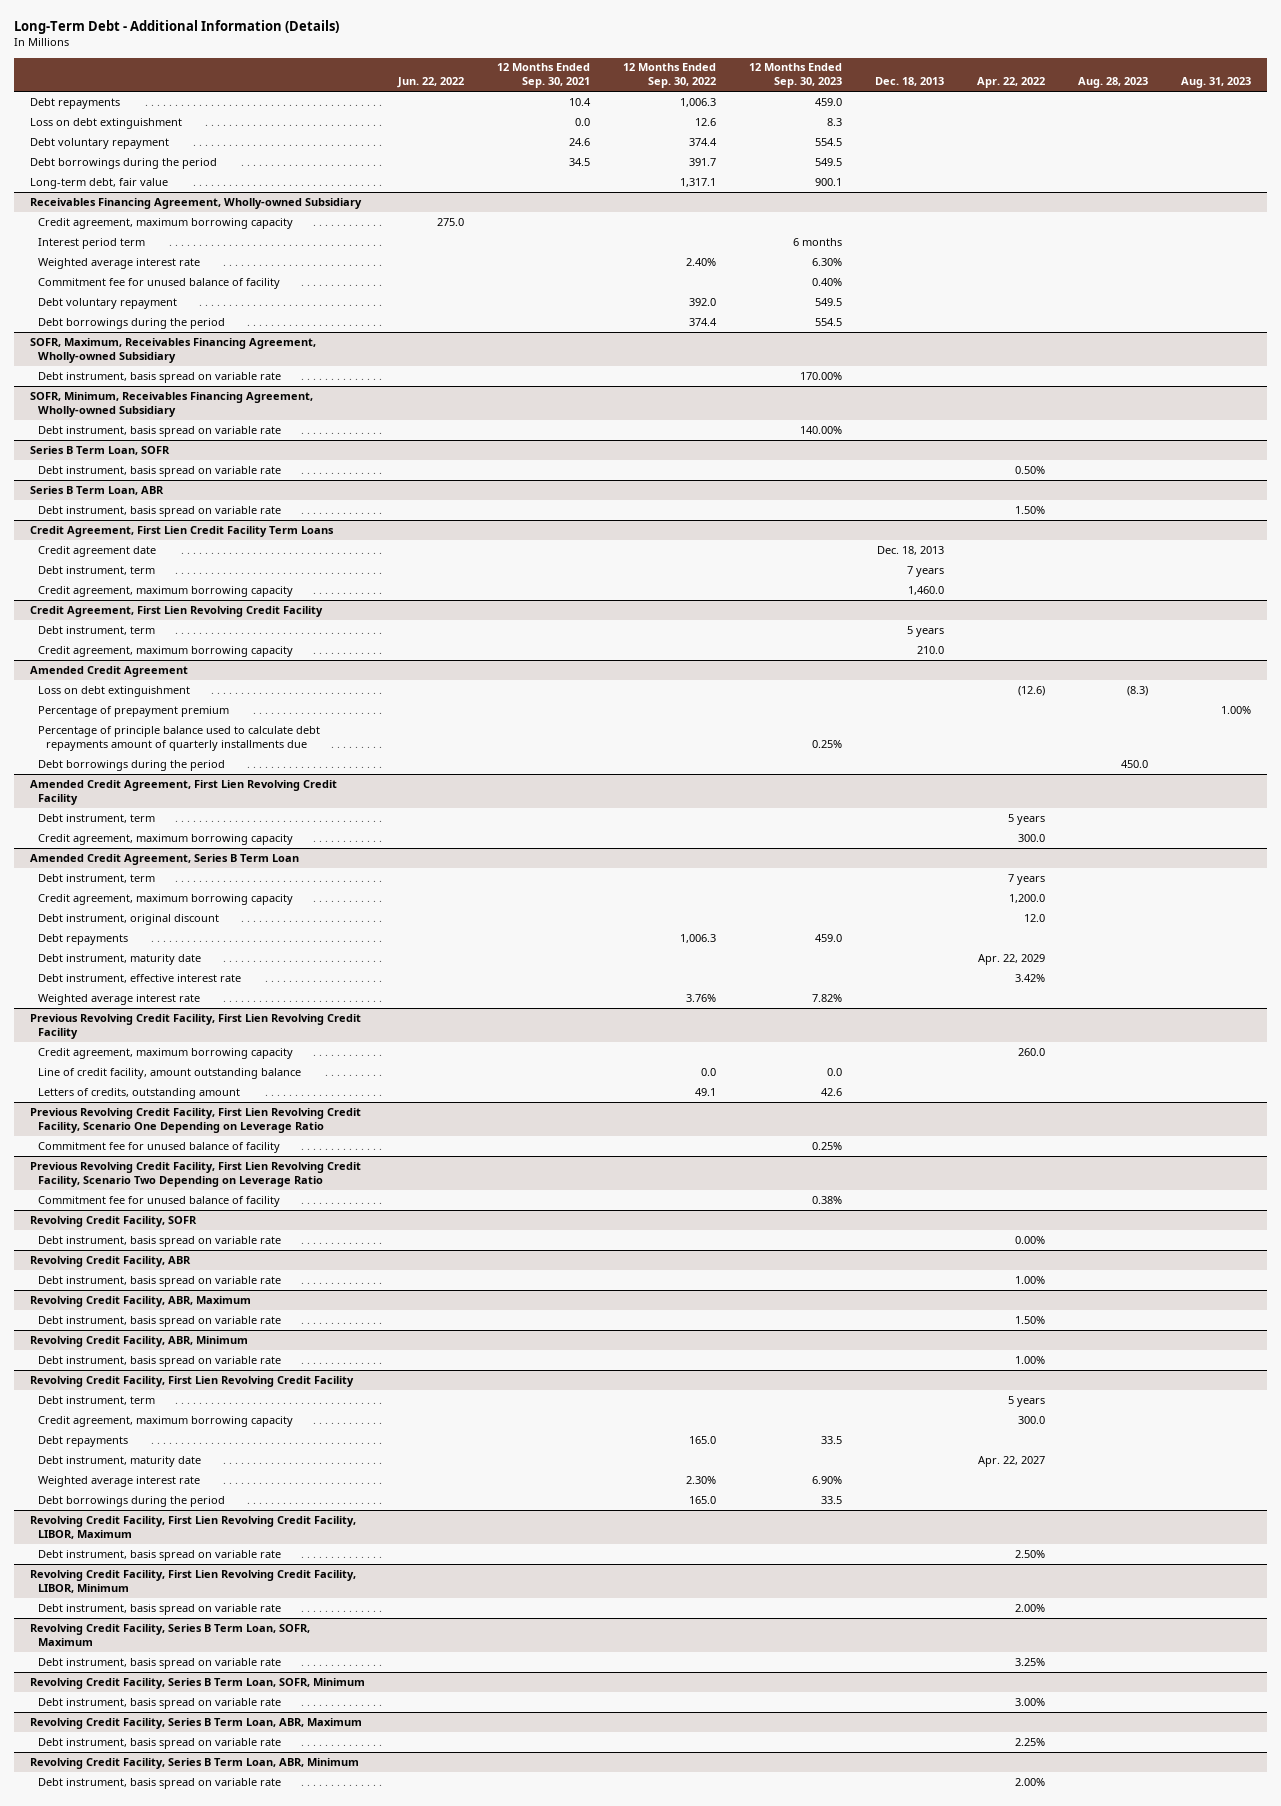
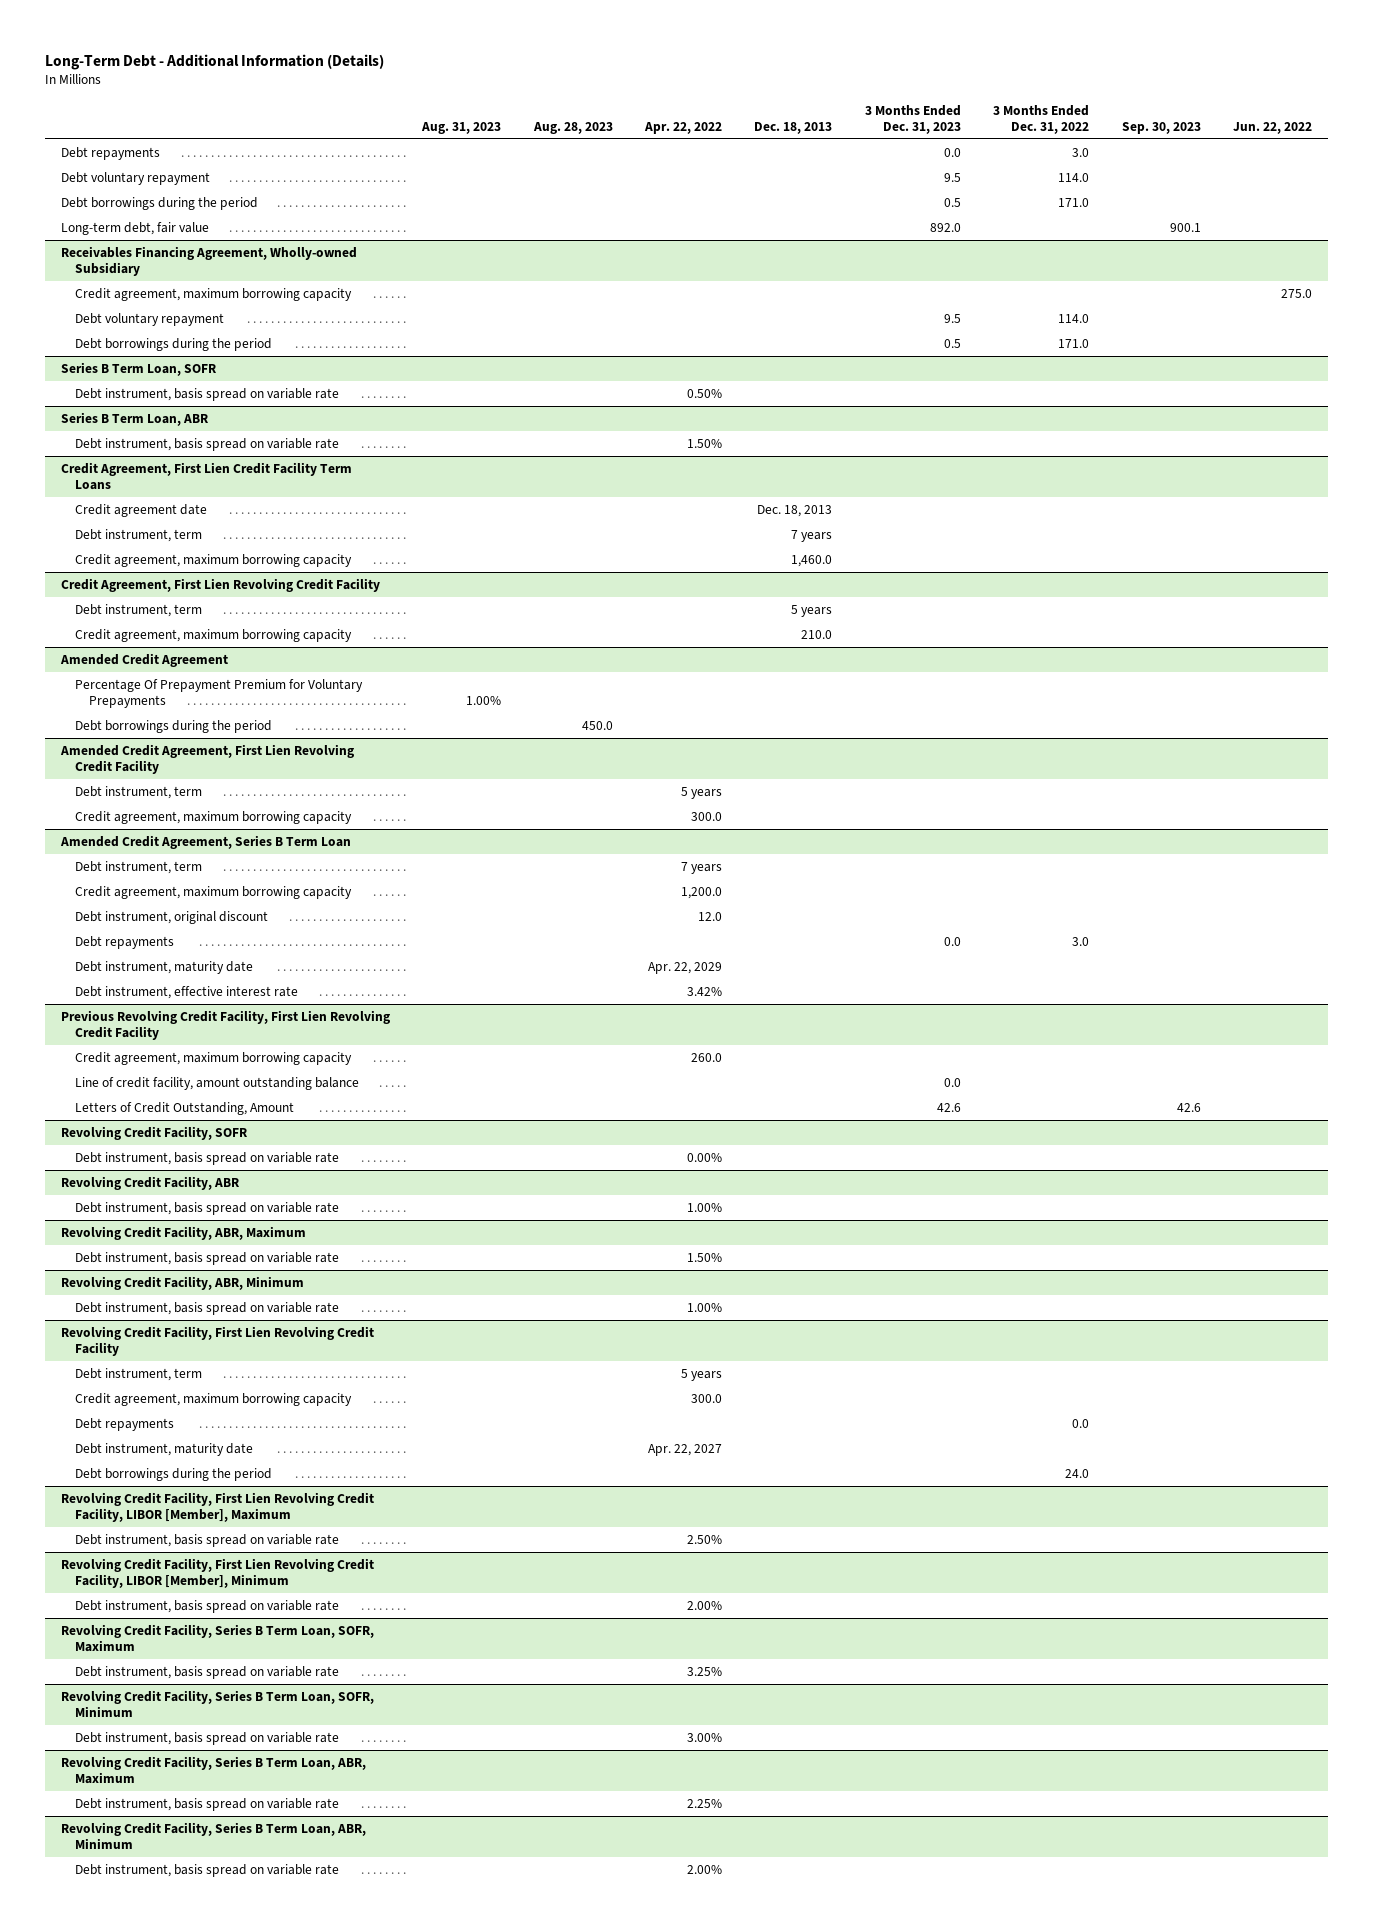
[496,63,590,89] 12 Months Ended Sep. 30, 2021 -> none
[622,63,716,89] 12 Months Ended Sep. 30, 2022 -> none
[748,63,842,89] 12 Months Ended Sep. 30, 2023 -> none
none -> [864,104,961,134] 3 Months Ended Dec. 31, 2023
none -> [993,104,1090,134] 3 Months Ended Dec. 31, 2022
none -> [1121,121,1201,134] Sep. 30, 2023
[30,117,183,129] Loss on debt extinguishment -> none
[38,237,146,249] Interest period term -> none
[38,257,201,269] Weighted average interest rate -> none
[38,277,281,289] Commitment fee for unused balance of facility -> none
[30,337,317,363] SOFR, Maximum, Receivables Financing Agreement, Wholly-owned Subsidiary -> none
[38,371,282,383] Debt instrument, basis spread on variable rate -> none
[30,391,314,417] SOFR, Minimum, Receivables Financing Agreement, Wholly-owned Subsidiary -> none
[38,425,282,437] Debt instrument, basis spread on variable rate -> none
[38,685,191,697] Loss on debt extinguishment -> none
[38,725,321,751] Percentage of principle balance used to calculate debt repayments amount of quarterly installments due -> none
[38,705,230,717] Percentage of prepayment premium -> [74,678,363,709] Percentage Of Prepayment Premium for Voluntary Prepayments
[38,993,201,1005] Weighted average interest rate -> none
[30,1107,362,1133] Previous Revolving Credit Facility, First Lien Revolving Credit Facility, Scenario One Depending on Leverage Ratio -> none
[38,1141,281,1153] Commitment fee for unused balance of facility -> none
[30,1161,362,1187] Previous Revolving Credit Facility, First Lien Revolving Credit Facility, Scenario Two Depending on Leverage Ratio -> none
[38,1195,281,1207] Commitment fee for unused balance of facility -> none
[38,1087,241,1099] Letters of credits, outstanding amount -> [74,1101,294,1115] Letters of Credit Outstanding, Amount
[38,1475,201,1487] Weighted average interest rate -> none
[30,1515,357,1539] Revolving Credit Facility, First Lien Revolving Credit Facility, LIBOR, Maximum -> [60,1491,374,1523] Revolving Credit Facility, First Lien Revolving Credit Facility, LIBOR [Member], Maximum
[30,1569,357,1593] Revolving Credit Facility, First Lien Revolving Credit Facility, LIBOR, Minimum -> [60,1557,374,1589] Revolving Credit Facility, First Lien Revolving Credit Facility, LIBOR [Member], Minimum

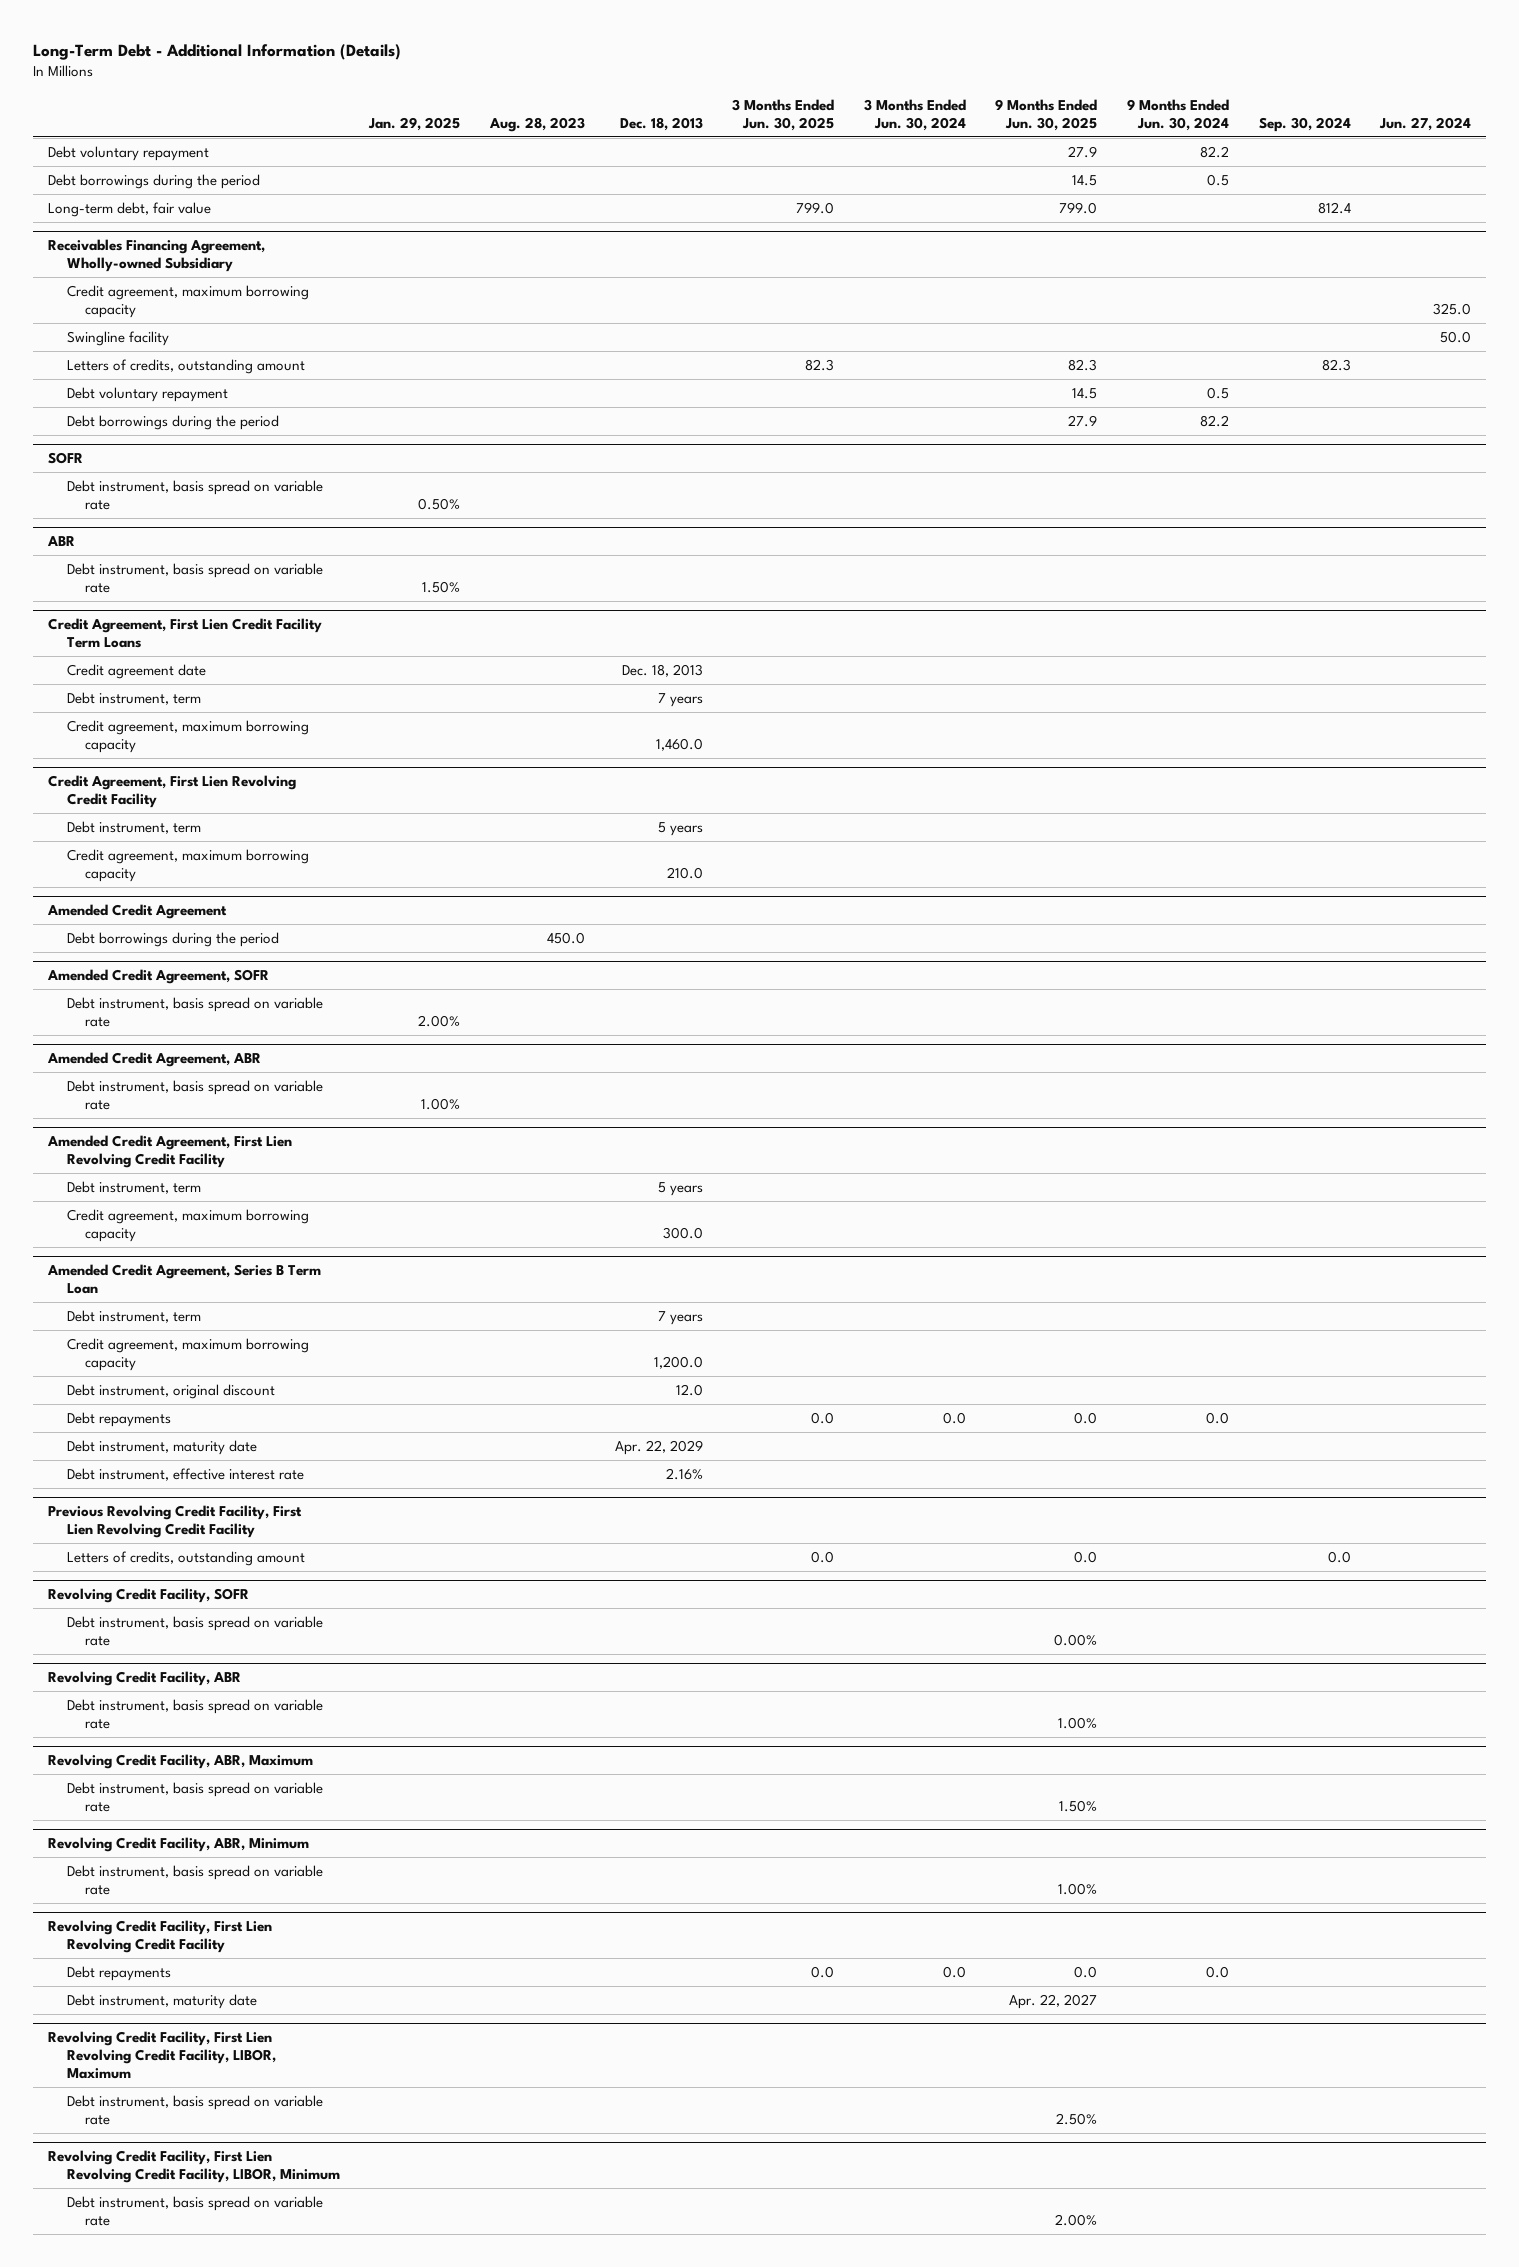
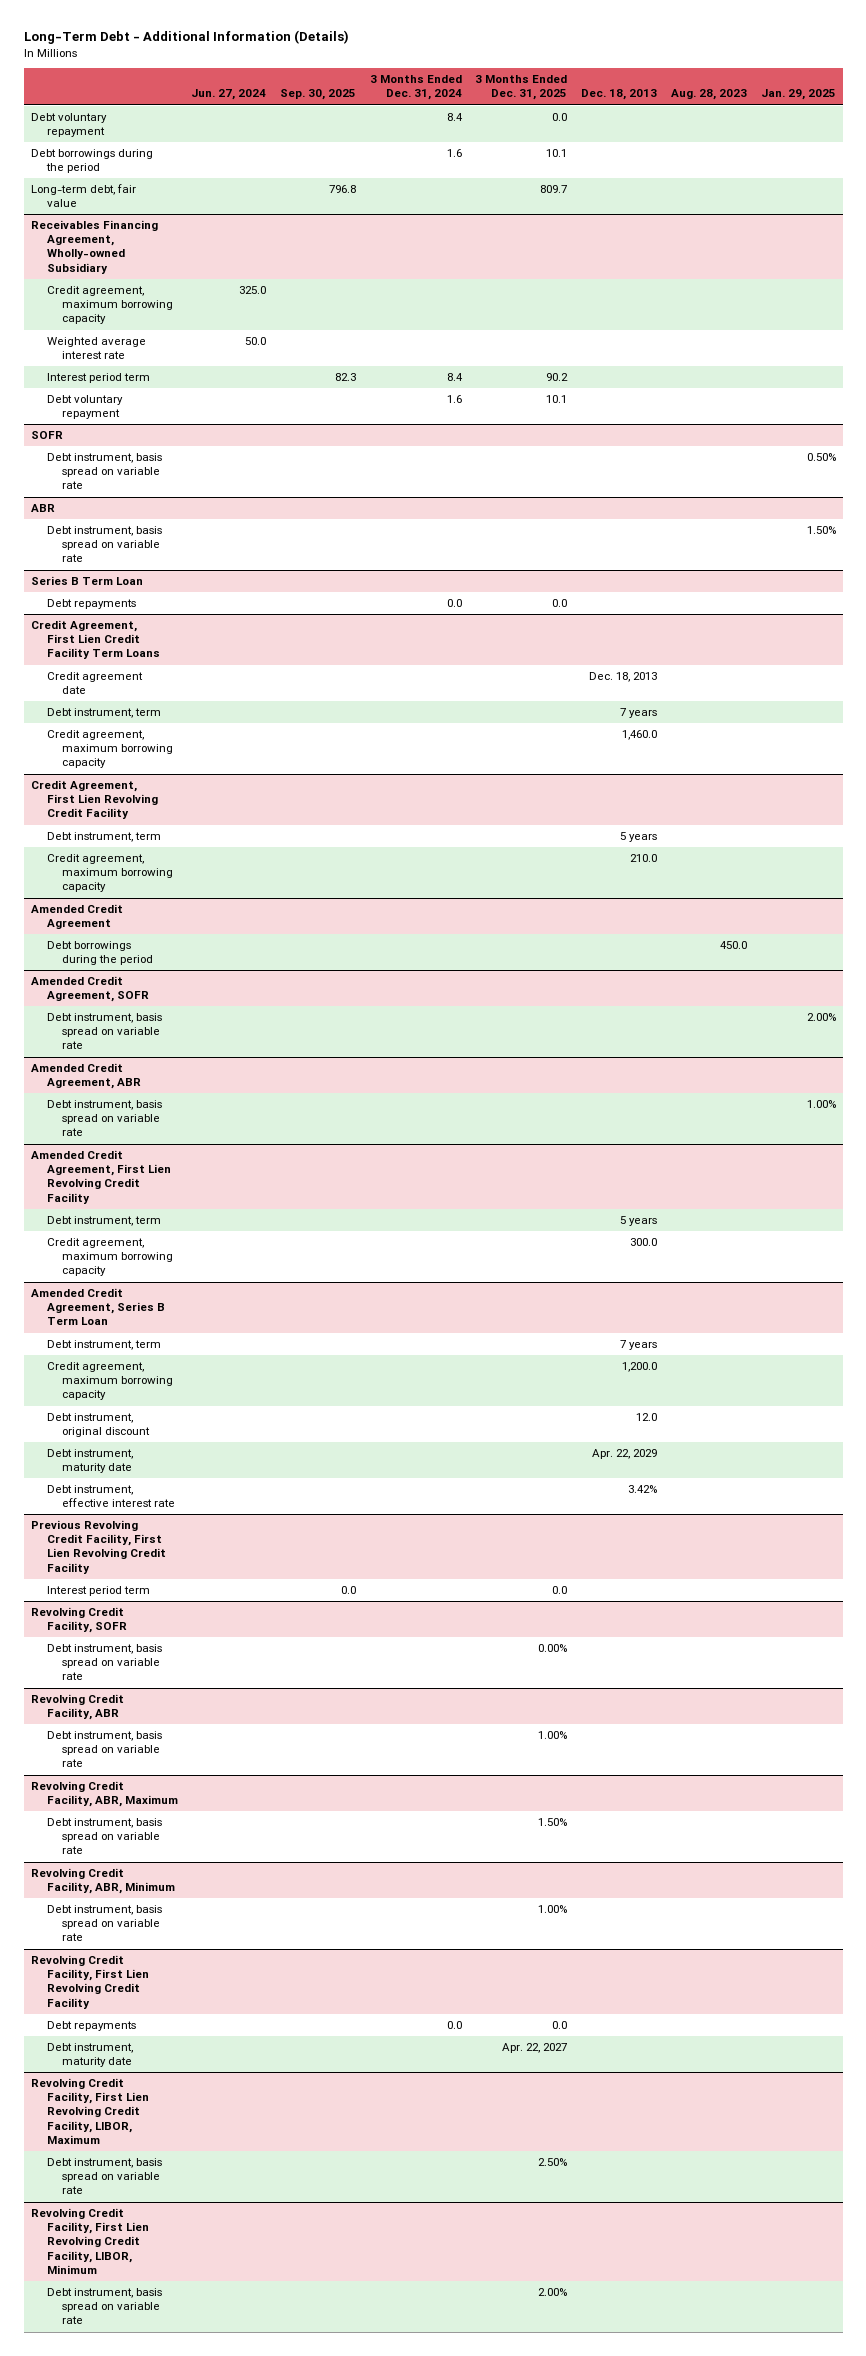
[732,98,835,132] 3 Months Ended Jun. 30, 2025 -> none
[863,98,966,132] 3 Months Ended Jun. 30, 2024 -> none
[995,98,1098,132] 9 Months Ended Jun. 30, 2025 -> none
[1126,98,1229,132] 9 Months Ended Jun. 30, 2024 -> none
[1258,117,1351,133] Sep. 30, 2024 -> none
none -> [280,89,357,101] Sep. 30, 2025
none -> [369,75,462,101] 3 Months Ended Dec. 31, 2024
none -> [475,75,568,101] 3 Months Ended Dec. 31, 2025
[66,330,169,346] Swingline facility -> [46,337,146,360] Weighted average interest rate
[66,358,305,374] Letters of credits, outstanding amount -> [46,373,150,384] Interest period term
[66,414,279,430] Debt borrowings during the period -> none
none -> [30,576,143,586] Series B Term Loan
none -> [46,599,136,610] Debt repayments
[66,1411,171,1427] Debt repayments -> none
[665,1467,703,1480] 2.16% -> [628,1485,658,1494] 3.42%
[66,1550,305,1566] Letters of credits, outstanding amount -> [46,1586,150,1597] Interest period term

